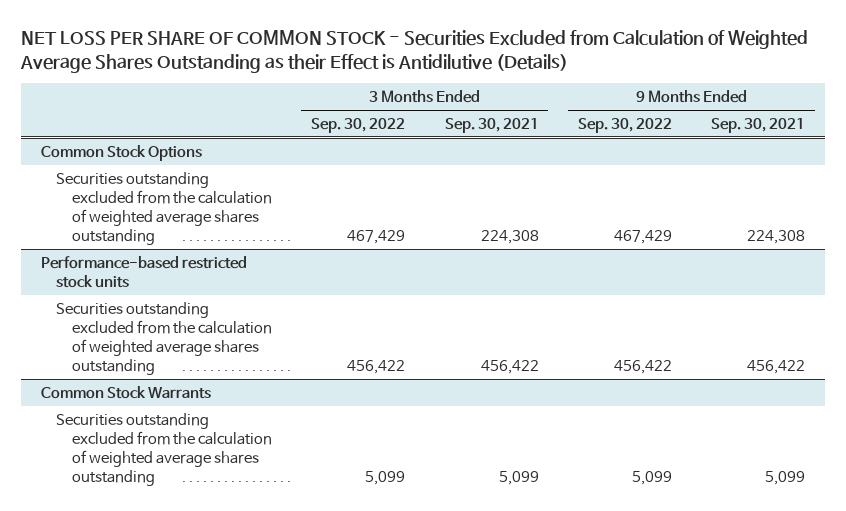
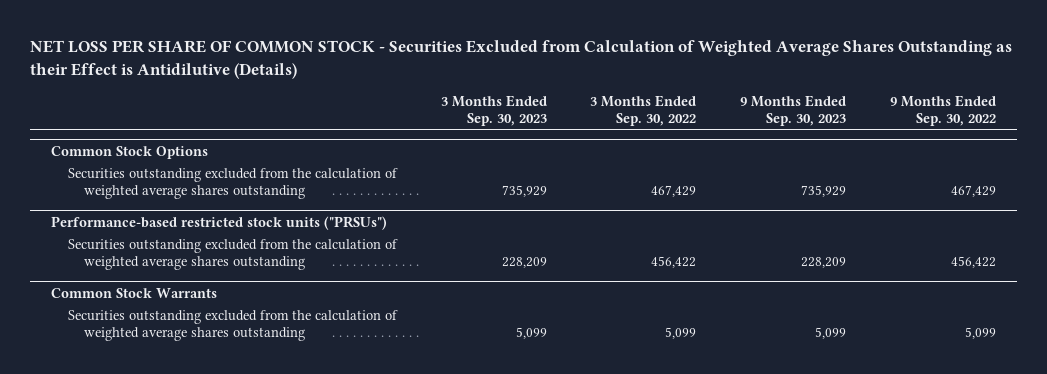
[444,117,539,133] Sep. 30, 2021 -> none
[711,117,806,133] Sep. 30, 2021 -> none
none -> [440,95,547,127] 3 Months Ended Sep. 30, 2023
none -> [739,95,846,127] 9 Months Ended Sep. 30, 2023
[40,255,247,288] Performance-based restricted stock units -> [51,215,388,230] Performance-based restricted stock units ("PRSUs")

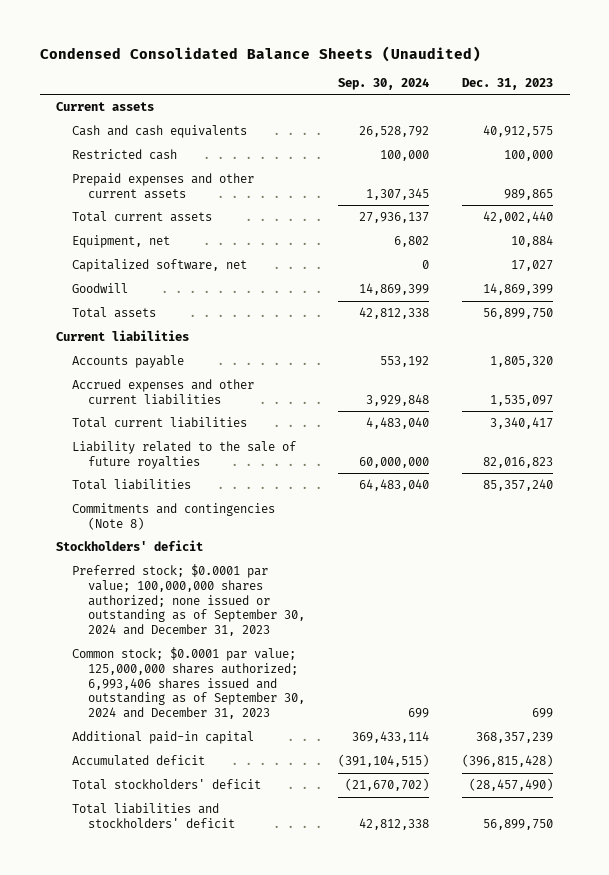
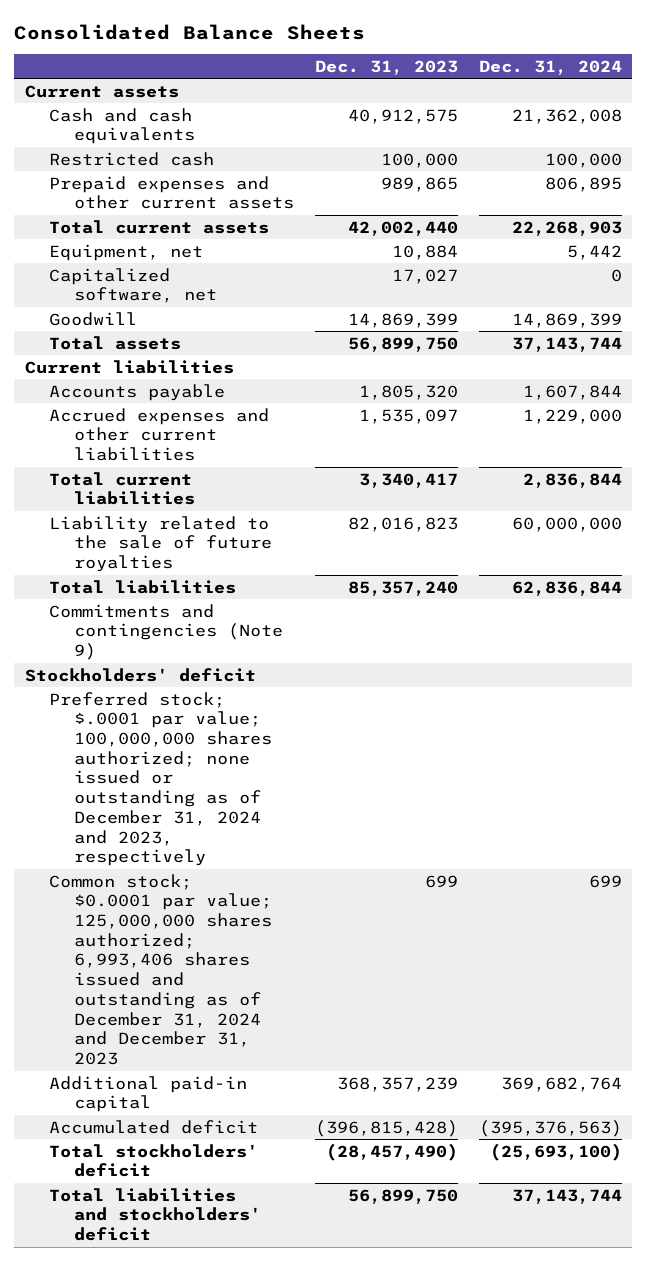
[39,45,481,62] Condensed Consolidated Balance Sheets (Unaudited) -> [14,23,366,40] Consolidated Balance Sheets
[338,77,430,90] Sep. 30, 2024 -> none
none -> [478,59,622,75] Dec. 31, 2024
[72,503,276,530] Commitments and contingencies (Note 8) -> [49,603,283,661] Commitments and contingencies (Note 9)
[72,564,306,636] Preferred stock; $0.0001 par value; 100,000,000 shares authorized; none issued or outstanding as of September 30, 2024 and December 31, 2023 -> [49,691,272,867] Preferred stock; $.0001 par value; 100,000,000 shares authorized; none issued or outstanding as of December 31, 2024 and 2023, respectively
[72,647,306,719] Common stock; $0.0001 par value; 125,000,000 shares authorized; 6,993,406 shares issued and outstanding as of September 30, 2024 and December 31, 2023 -> [49,873,272,1066] Common stock; $0.0001 par value; 125,000,000 shares authorized; 6,993,406 shares issued and outstanding as of December 31, 2024 and December 31, 2023

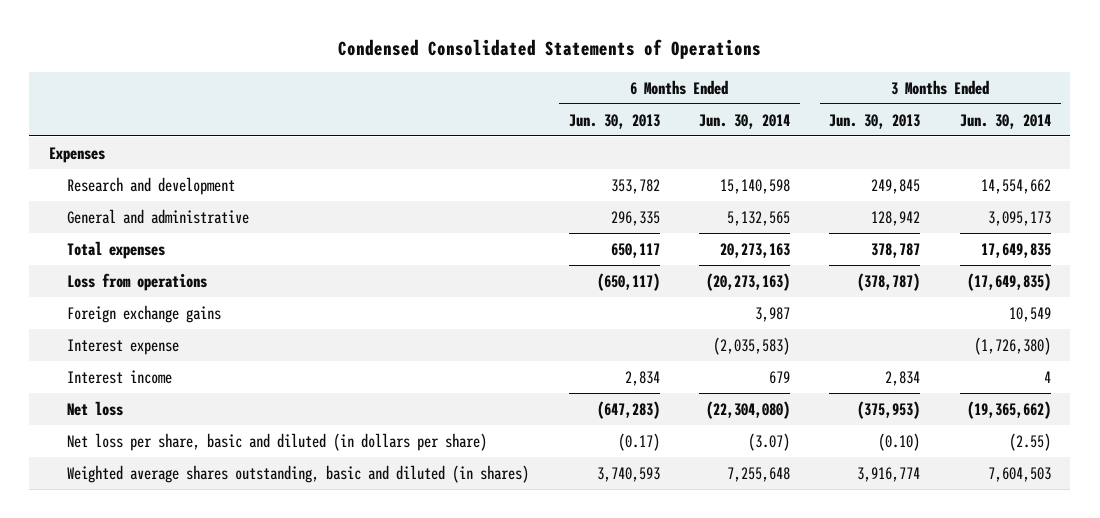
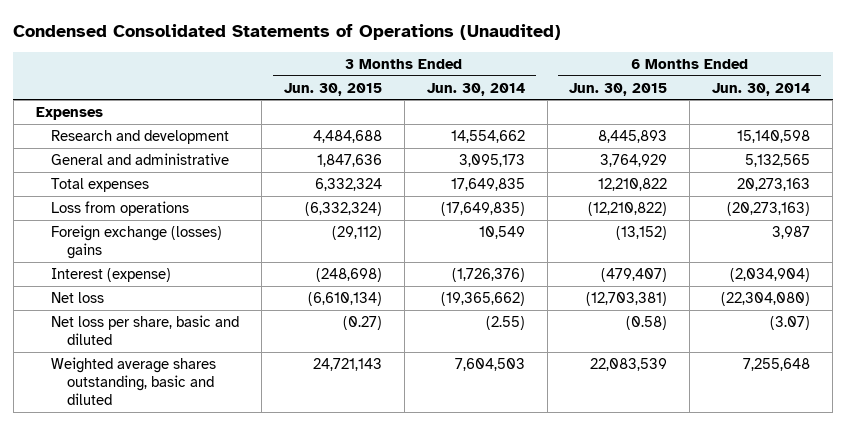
[337,39,761,60] Condensed Consolidated Statements of Operations -> [13,24,562,41] Condensed Consolidated Statements of Operations (Unaudited)
[568,113,660,129] Jun. 30, 2013 -> none
[829,113,921,129] Jun. 30, 2013 -> none
none -> [283,82,382,96] Jun. 30, 2015
none -> [569,82,668,96] Jun. 30, 2015
[67,369,173,384] Interest income -> none
[67,304,222,323] Foreign exchange gains -> [51,224,223,260] Foreign exchange (losses) gains
[67,338,180,355] Interest expense -> [51,267,172,282] Interest (expense)
[713,336,791,355] (2,035,583) -> [730,267,811,282] (2,034,904)
[973,336,1051,355] (1,726,380) -> [451,267,525,282] (1,726,376)
[67,432,488,451] Net loss per share, basic and diluted (in dollars per share) -> [51,314,240,346] Net loss per share, basic and diluted
[67,464,530,483] Weighted average shares outstanding, basic and diluted (in shares) -> [51,356,217,406] Weighted average shares outstanding, basic and diluted

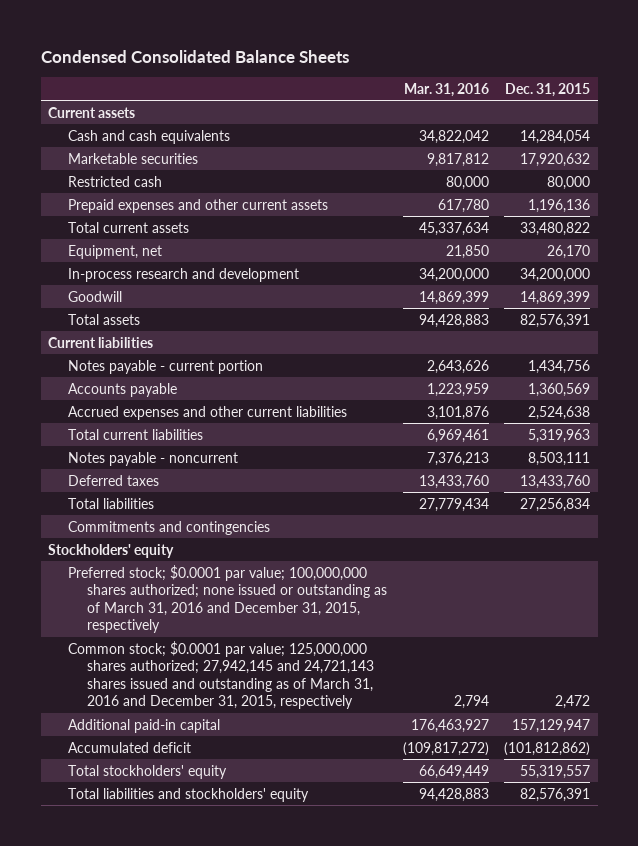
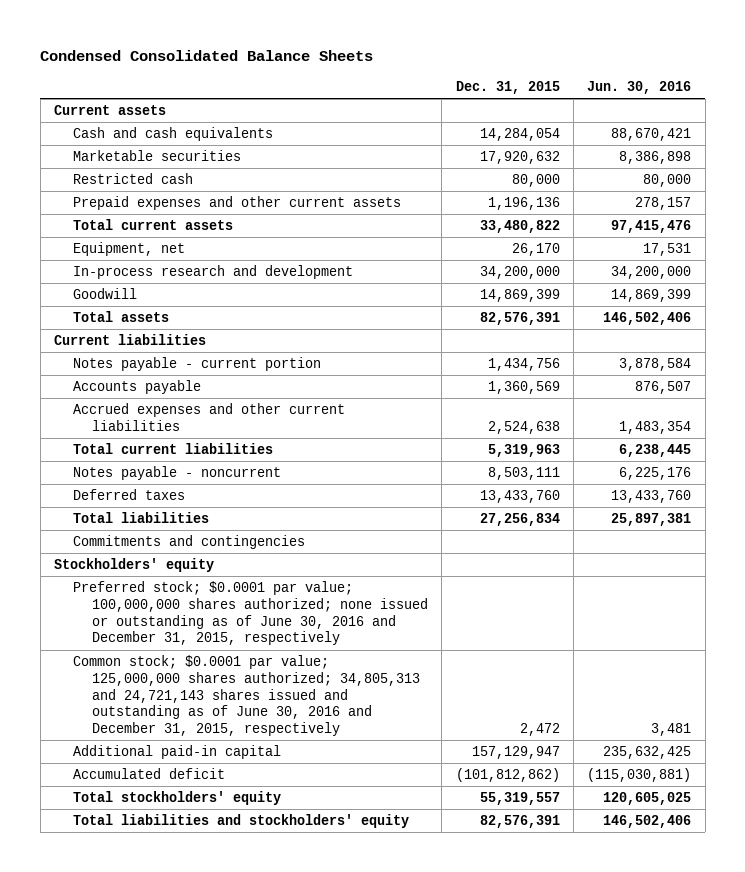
[403,82,489,97] Mar. 31, 2016 -> none
none -> [587,81,692,95] Jun. 30, 2016
[67,564,388,633] Preferred stock; $0.0001 par value; 100,000,000 shares authorized; none issued or outstanding as of March 31, 2016 and December 31, 2015, respectively -> [73,581,429,646] Preferred stock; $0.0001 par value; 100,000,000 shares authorized; none issued or outstanding as of June 30, 2016 and December 31, 2015, respectively
[67,640,375,709] Common stock; $0.0001 par value; 125,000,000 shares authorized; 27,942,145 and 24,721,143 shares issued and outstanding as of March 31, 2016 and December 31, 2015, respectively -> [73,655,421,737] Common stock; $0.0001 par value; 125,000,000 shares authorized; 34,805,313 and 24,721,143 shares issued and outstanding as of June 30, 2016 and December 31, 2015, respectively

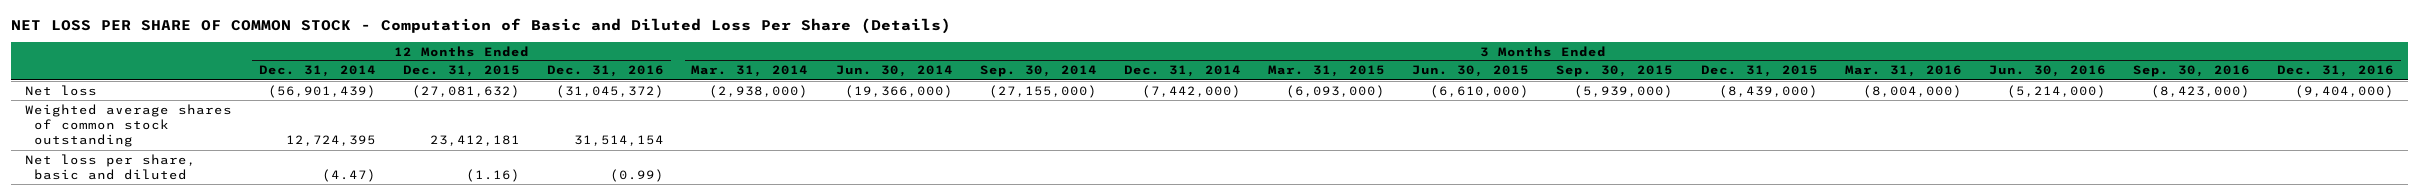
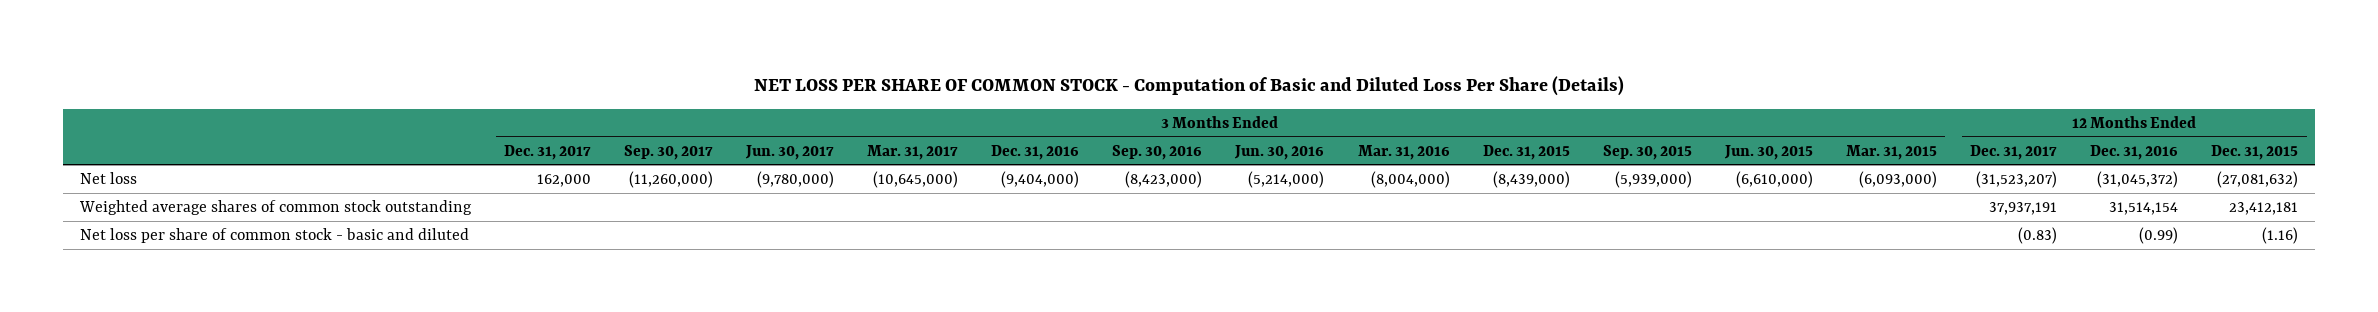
[259,65,377,78] Dec. 31, 2014 -> none
[691,65,809,78] Mar. 31, 2014 -> none
[835,65,953,78] Jun. 30, 2014 -> none
[979,65,1097,78] Sep. 30, 2014 -> none
[1123,65,1241,78] Dec. 31, 2014 -> none
none -> [503,144,591,160] Dec. 31, 2017
none -> [623,144,713,160] Sep. 30, 2017
none -> [745,144,835,160] Jun. 30, 2017
none -> [867,144,959,160] Mar. 31, 2017
none -> [1970,144,2058,160] Dec. 31, 2017
[24,153,196,181] Net loss per share, basic and diluted -> [79,227,469,243] Net loss per share of common stock - basic and diluted

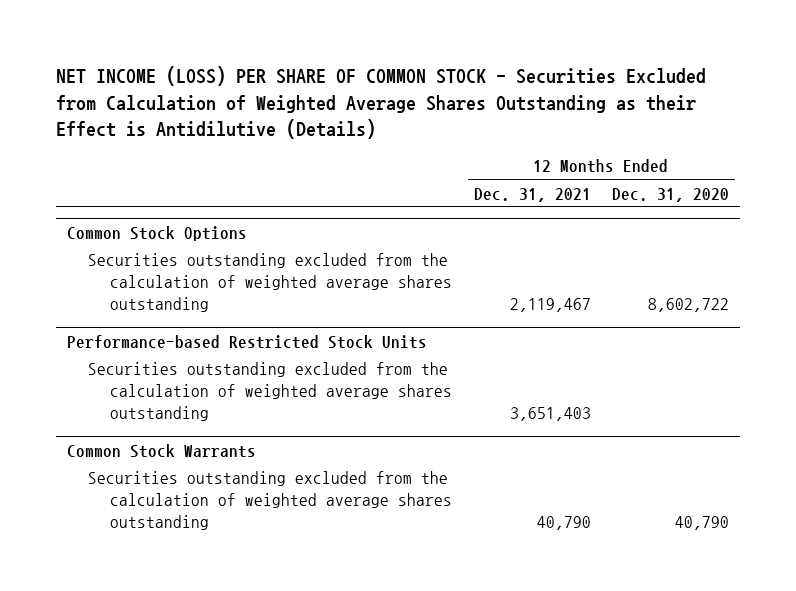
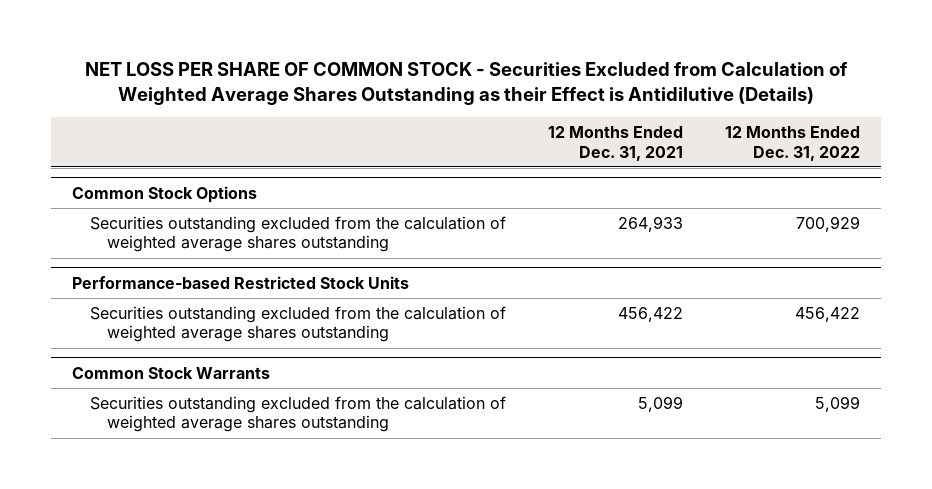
[56,66,707,140] NET INCOME (LOSS) PER SHARE OF COMMON STOCK - Securities Excluded from Calculation of Weighted Average Shares Outstanding as their Effect is Antidilutive (Details) -> [84,61,848,106] NET LOSS PER SHARE OF COMMON STOCK - Securities Excluded from Calculation of Weighted Average Shares Outstanding as their Effect is Antidilutive (Details)
[612,187,730,202] Dec. 31, 2020 -> none
none -> [724,126,860,161] 12 Months Ended Dec. 31, 2022
[509,297,591,312] 2,119,467 -> [617,216,683,233] 264,933
[509,406,591,421] 3,651,403 -> [617,307,683,323] 456,422
[536,515,591,530] 40,790 -> [637,396,683,413] 5,099

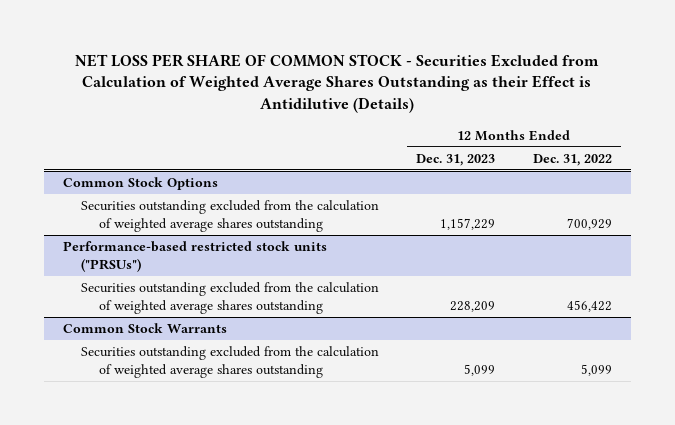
[547,126,683,161] 12 Months Ended Dec. 31, 2021 -> none
none -> [416,153,496,166] Dec. 31, 2023
[71,275,409,289] Performance-based Restricted Stock Units -> [62,241,327,272] Performance-based restricted stock units ("PRSUs")

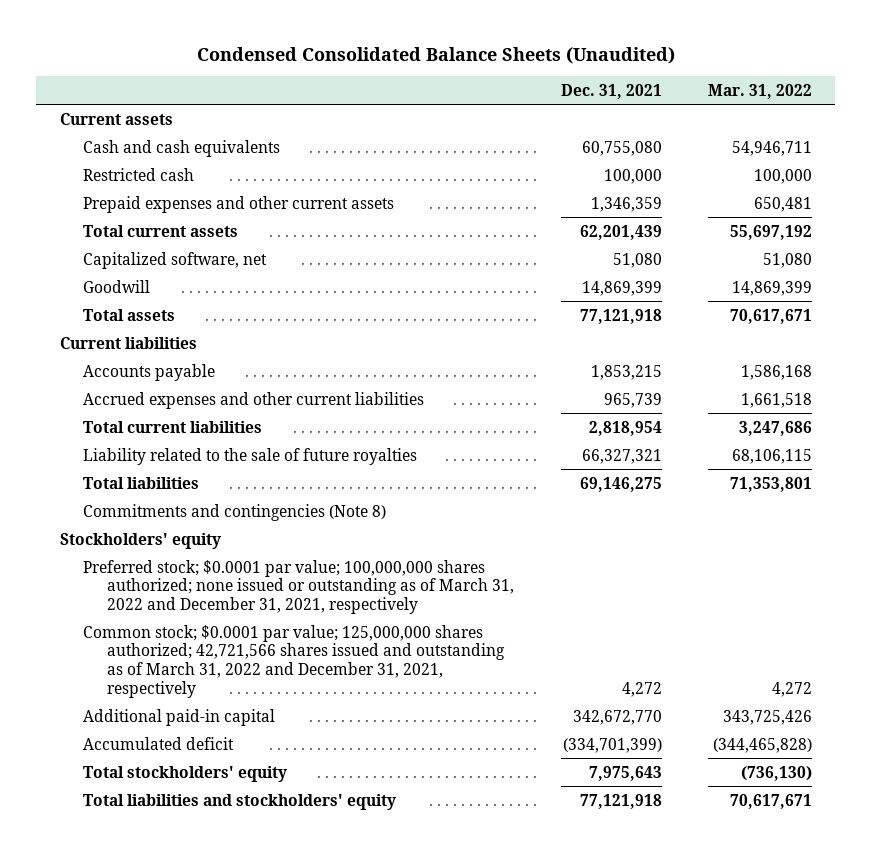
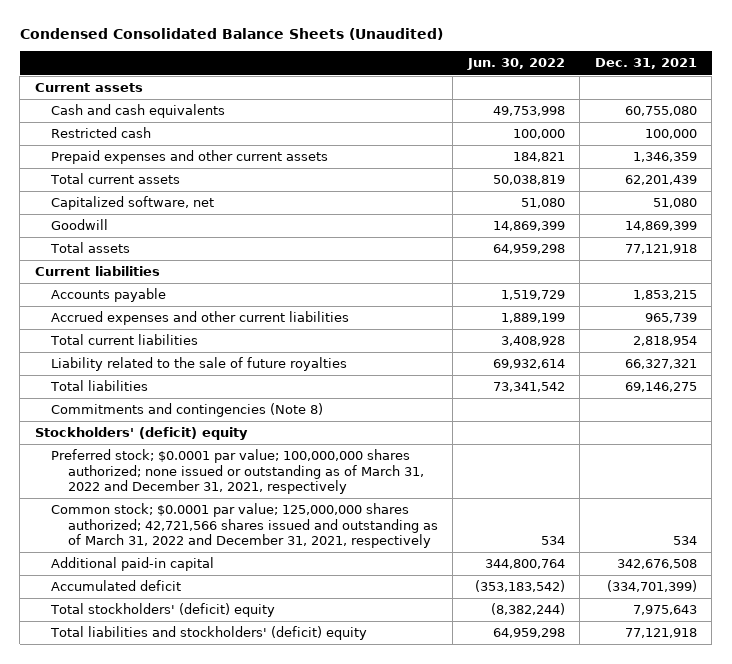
[708,83,813,99] Mar. 31, 2022 -> none
none -> [466,58,565,71] Jun. 30, 2022
[59,532,221,549] Stockholders' equity -> [34,427,248,441] Stockholders' (deficit) equity
[621,681,662,697] 4,272 -> [672,536,697,546] 534
[572,709,662,725] 342,672,770 -> [616,559,697,570] 342,676,508
[83,765,288,782] Total stockholders' equity -> [50,603,276,618] Total stockholders' (deficit) equity
[83,793,397,810] Total liabilities and stockholders' equity -> [50,626,368,641] Total liabilities and stockholders' (deficit) equity

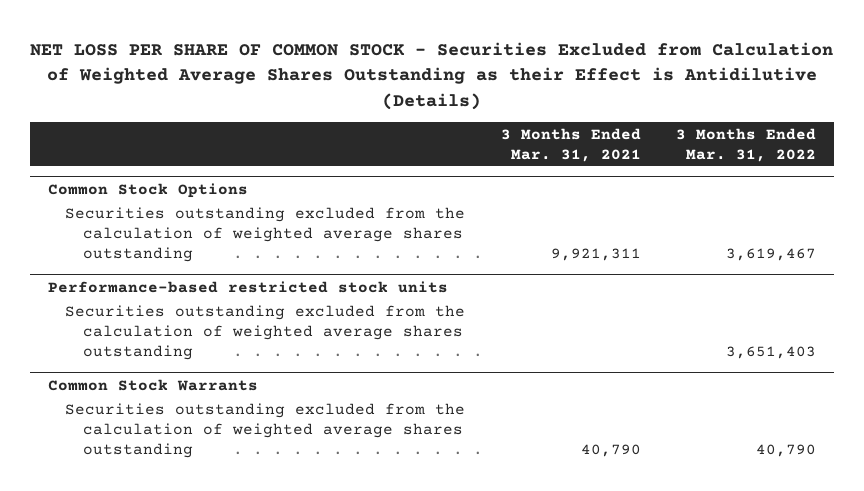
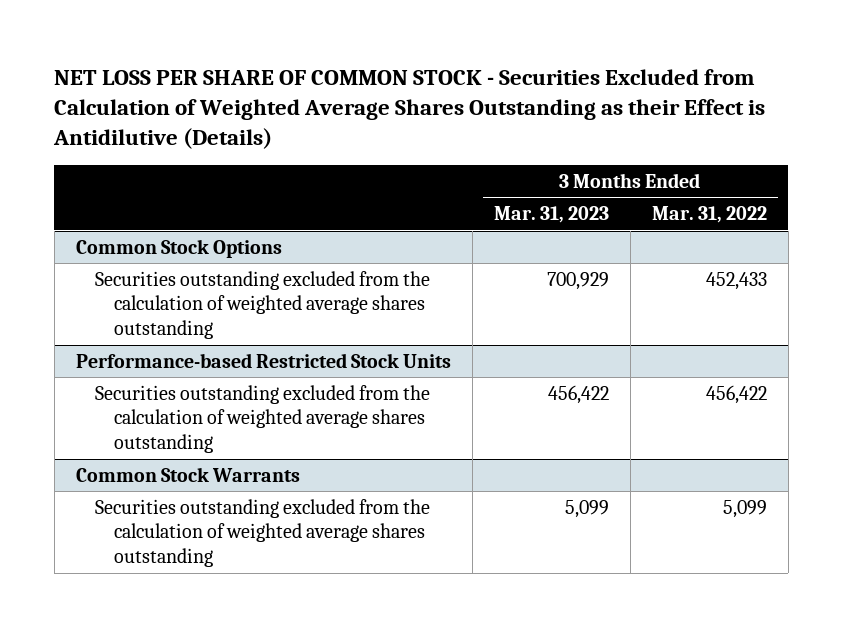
[500,127,641,162] 3 Months Ended Mar. 31, 2021 -> none
none -> [493,205,609,223] Mar. 31, 2023
[725,247,816,261] 3,619,467 -> [705,271,767,290] 452,433
[47,280,448,293] Performance-based restricted stock units -> [75,352,451,368] Performance-based Restricted Stock Units
[725,345,816,359] 3,651,403 -> [705,384,767,404] 456,422
[755,443,816,457] 40,790 -> [722,499,767,518] 5,099

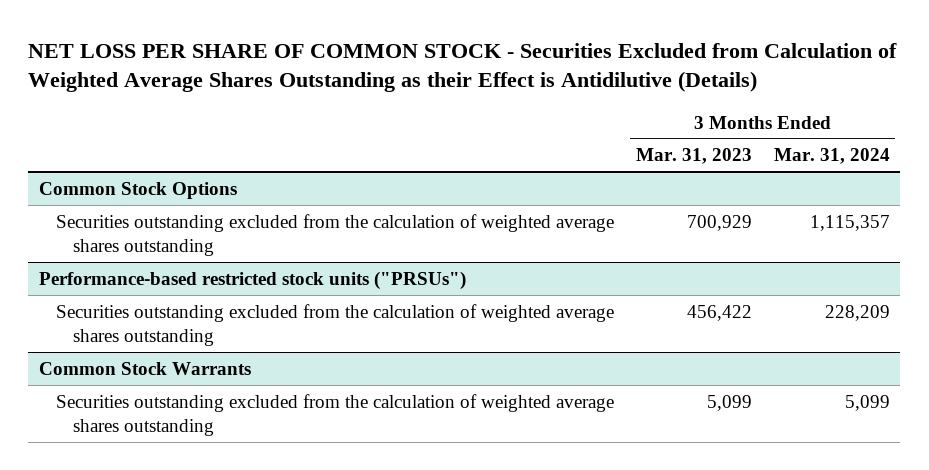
[651,205,767,223] Mar. 31, 2022 -> none
none -> [773,148,890,165] Mar. 31, 2024
[75,352,451,368] Performance-based Restricted Stock Units -> [38,270,466,290] Performance-based restricted stock units ("PRSUs")

